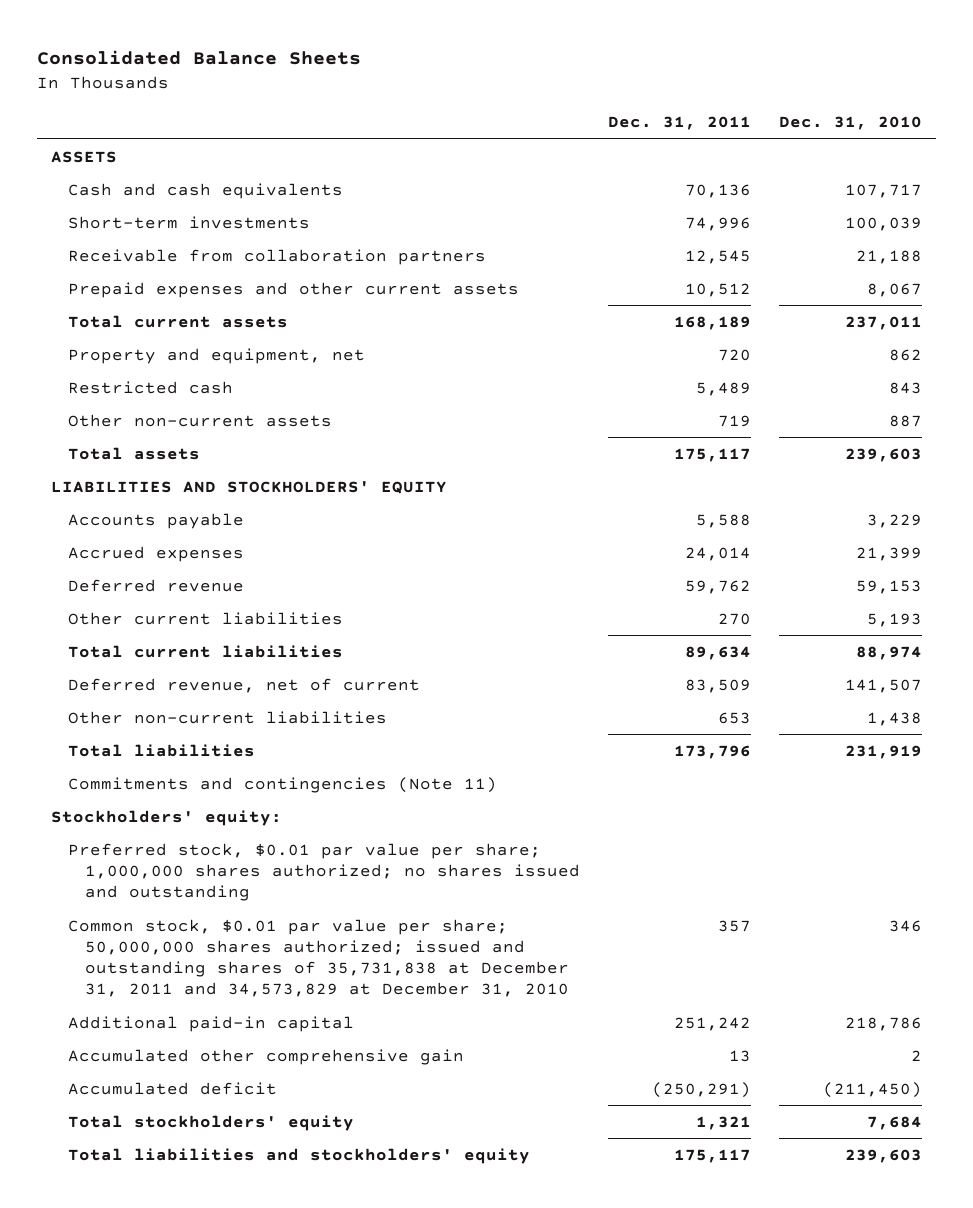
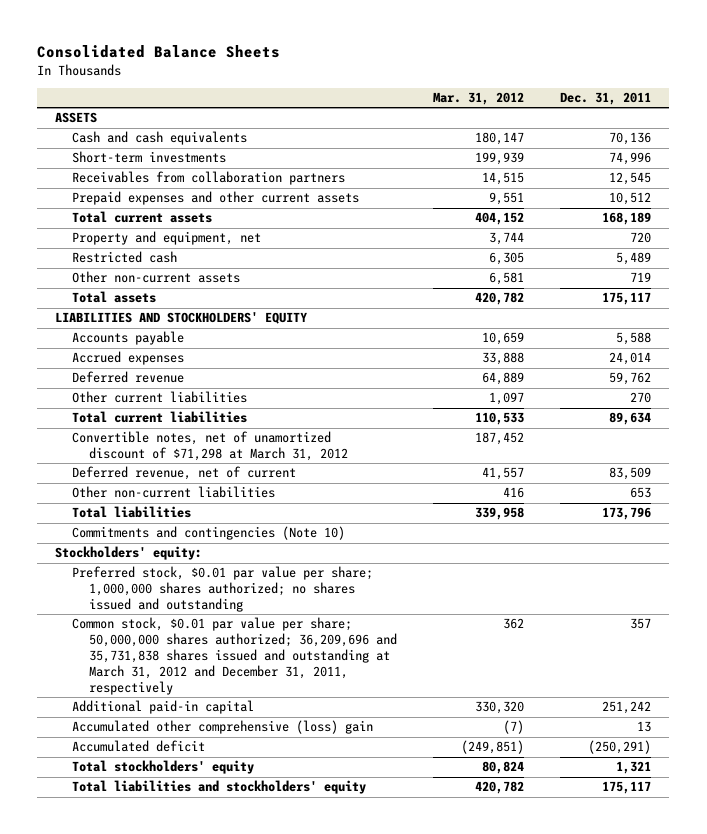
[779,116,923,131] Dec. 31, 2010 -> none
none -> [433,91,525,105] Mar. 31, 2012
[67,248,486,265] Receivable from collaboration partners -> [71,171,345,186] Receivables from collaboration partners
none -> [71,431,348,462] Convertible notes, net of unamortized discount of $71,298 at March 31, 2012
[67,776,497,793] Commitments and contingencies (Note 11) -> [71,526,345,541] Commitments and contingencies (Note 10)
[67,918,569,998] Common stock, $0.01 par value per share; 50,000,000 shares authorized; issued and outstanding shares of 35,731,838 at December 31, 2011 and 34,573,829 at December 31, 2010 -> [71,617,397,695] Common stock, $0.01 par value per share; 50,000,000 shares authorized; 36,209,696 and 35,731,838 shares issued and outstanding at March 31, 2012 and December 31, 2011, respectively
[67,1048,464,1065] Accumulated other comprehensive gain -> [71,720,373,735] Accumulated other comprehensive (loss) gain

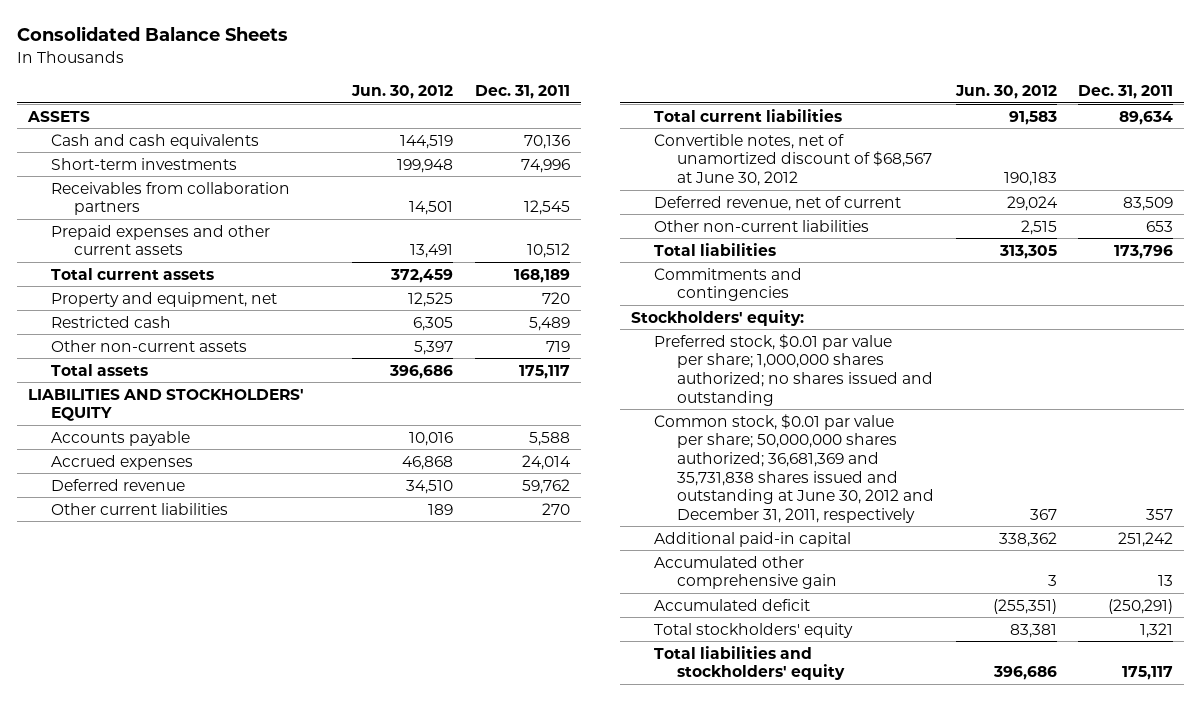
[433,91,525,105] Mar. 31, 2012 -> none
none -> [351,85,454,100] Jun. 30, 2012
[71,431,348,462] Convertible notes, net of unamortized discount of $71,298 at March 31, 2012 -> [653,133,932,186] Convertible notes, net of unamortized discount of $68,567 at June 30, 2012
[71,526,345,541] Commitments and contingencies (Note 10) -> [653,267,802,302] Commitments and contingencies
[71,617,397,695] Common stock, $0.01 par value per share; 50,000,000 shares authorized; 36,209,696 and 35,731,838 shares issued and outstanding at March 31, 2012 and December 31, 2011, respectively -> [653,413,934,523] Common stock, $0.01 par value per share; 50,000,000 shares authorized; 36,681,369 and 35,731,838 shares issued and outstanding at June 30, 2012 and December 31, 2011, respectively
[71,720,373,735] Accumulated other comprehensive (loss) gain -> [653,555,837,590] Accumulated other comprehensive gain

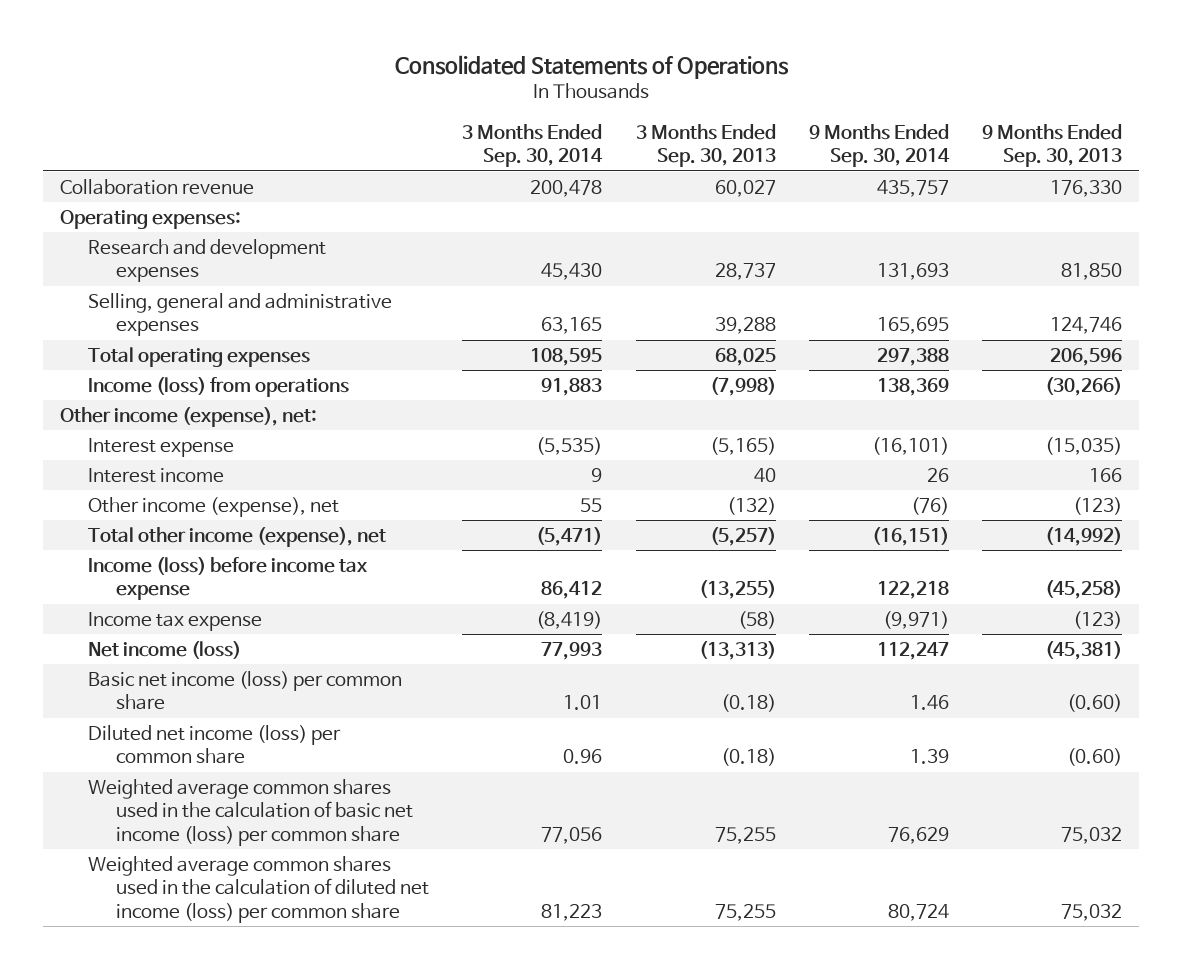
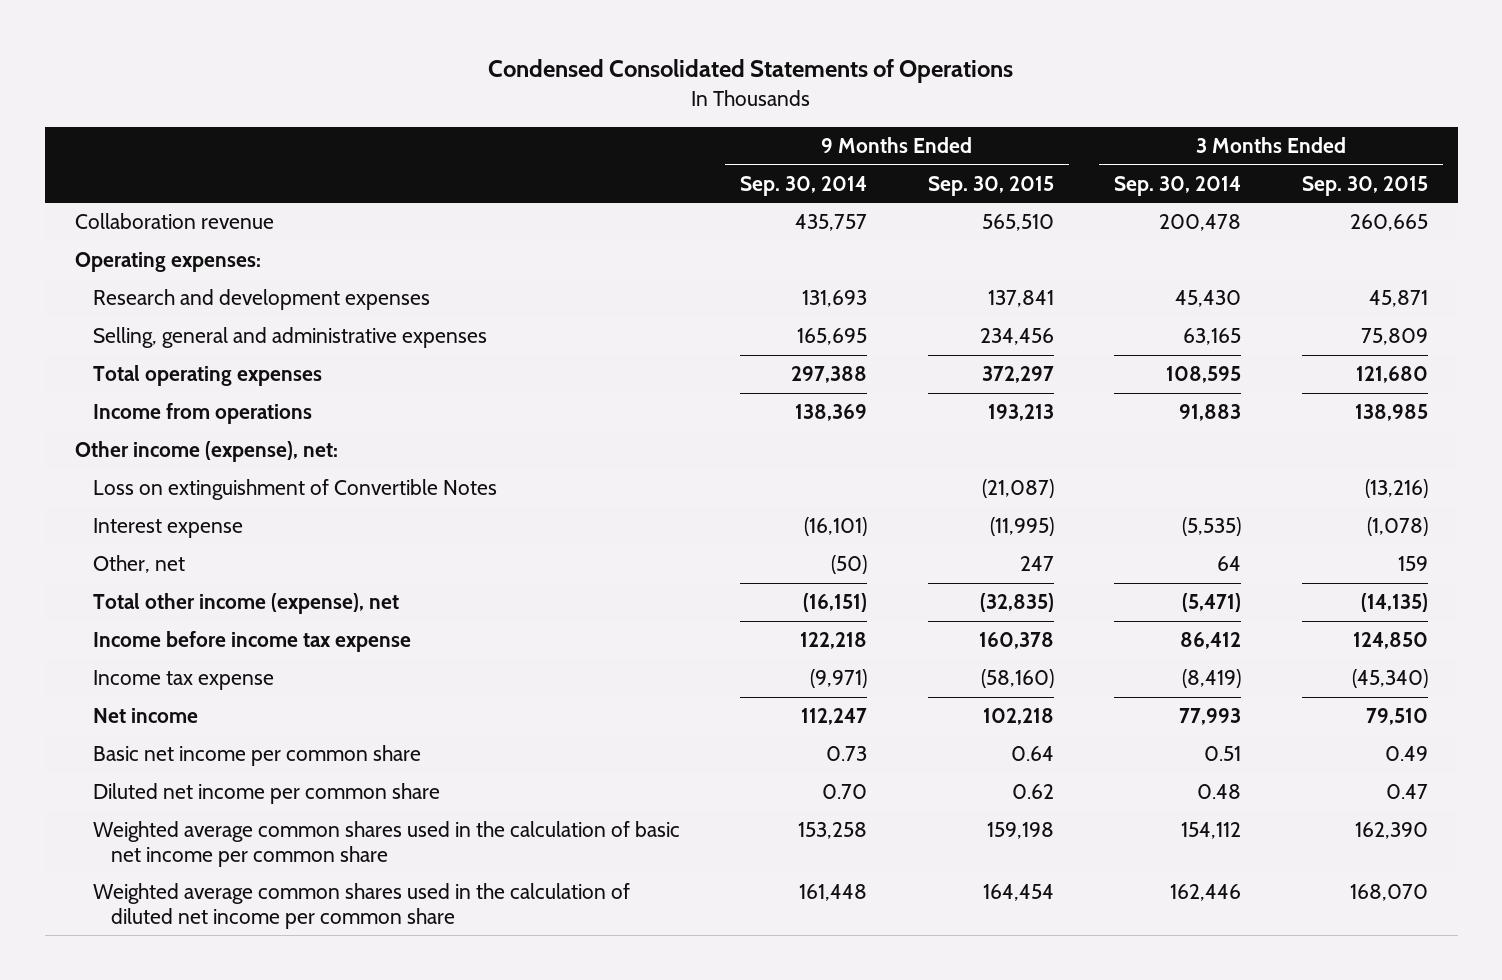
[395,54,790,79] Consolidated Statements of Operations -> [488,59,1014,84] Condensed Consolidated Statements of Operations
[635,124,776,168] 3 Months Ended Sep. 30, 2013 -> none
[982,124,1123,168] 9 Months Ended Sep. 30, 2013 -> none
none -> [927,175,1054,196] Sep. 30, 2015
none -> [1301,175,1428,196] Sep. 30, 2015
[88,377,350,398] Income (loss) from operations -> [93,403,313,425] Income from operations
none -> [93,479,498,501] Loss on extinguishment of Convertible Notes
[88,468,225,484] Interest income -> none
[88,497,340,518] Other income (expense), net -> [93,555,186,574] Other, net
[580,498,603,513] 55 -> [1217,556,1242,572] 64
[910,497,949,516] (76) -> [831,555,868,575] (50)
[88,557,368,601] Income (loss) before income tax expense -> [93,631,412,653] Income before income tax expense
[88,641,242,660] Net income (loss) -> [93,708,199,724] Net income
[88,671,403,711] Basic net income (loss) per common share -> [93,745,422,767] Basic net income per common share
[563,695,603,711] 1.01 -> [1204,746,1242,762] 0.51
[909,695,949,711] 1.46 -> [826,746,868,762] 0.73
[88,725,342,765] Diluted net income (loss) per common share -> [93,783,441,805] Diluted net income per common share
[563,749,603,765] 0.96 -> [1197,784,1242,800] 0.48
[909,749,949,765] 1.39 -> [822,784,868,800] 0.70
[88,779,414,846] Weighted average common shares used in the calculation of basic net income (loss) per common share -> [93,821,681,867] Weighted average common shares used in the calculation of basic net income per common share
[541,826,603,844] 77,056 -> [1181,822,1242,840] 154,112
[887,826,949,844] 76,629 -> [798,822,868,840] 153,258
[88,856,430,923] Weighted average common shares used in the calculation of diluted net income (loss) per common share -> [93,883,631,929] Weighted average common shares used in the calculation of diluted net income per common share
[541,903,603,921] 81,223 -> [1170,884,1242,902] 162,446
[887,903,949,921] 80,724 -> [799,884,868,902] 161,448

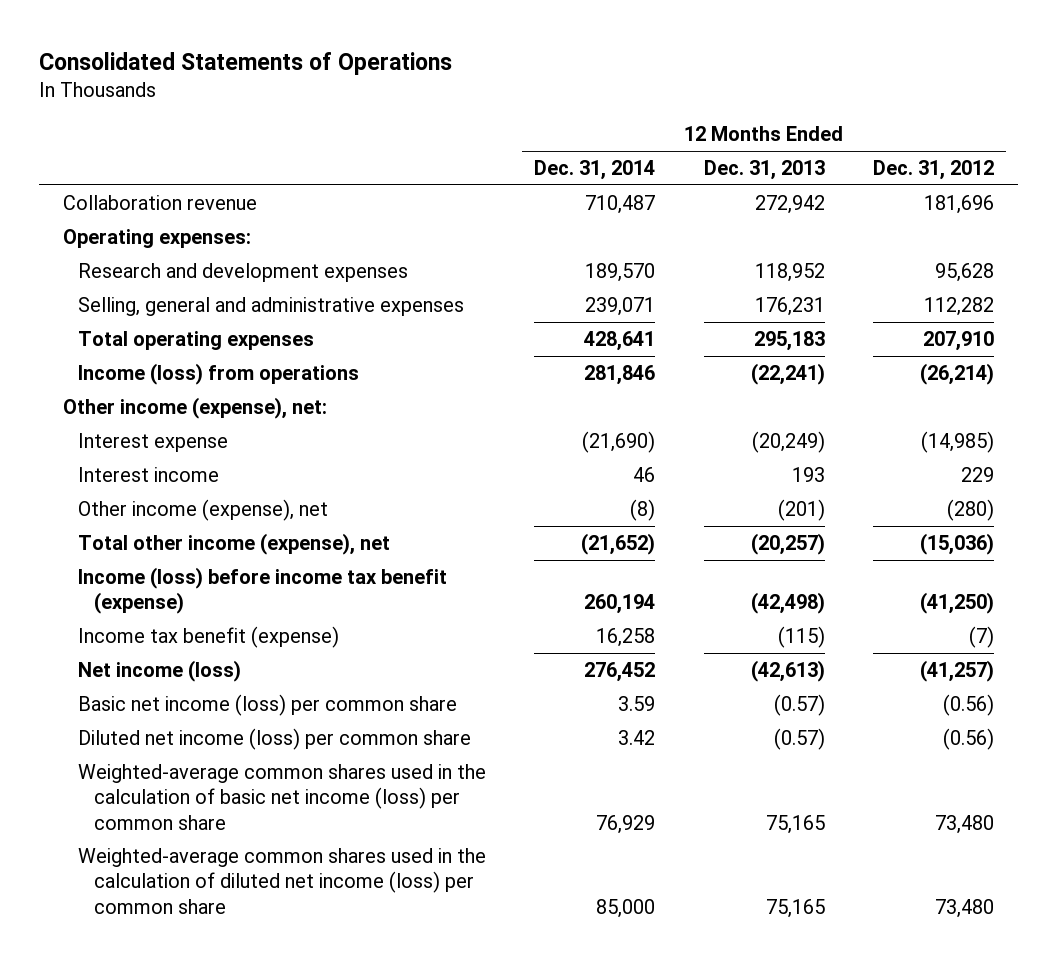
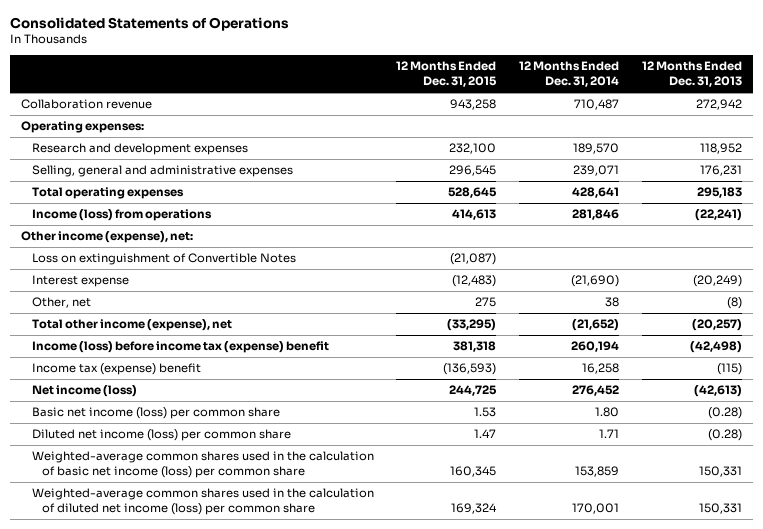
[872,160,994,181] Dec. 31, 2012 -> none
none -> [396,61,498,88] 12 Months Ended Dec. 31, 2015
none -> [31,253,296,266] Loss on extinguishment of Convertible Notes
[78,467,220,483] Interest income -> none
[78,499,329,522] Other income (expense), net -> [31,297,91,309] Other, net
[630,499,656,522] (8) -> [605,297,620,308] 38
[777,499,825,522] (201) -> [726,297,742,310] (8)
[78,567,448,615] Income (loss) before income tax benefit (expense) -> [31,341,329,354] Income (loss) before income tax (expense) benefit
[78,626,340,649] Income tax benefit (expense) -> [31,363,201,376] Income tax (expense) benefit
[618,696,656,712] 3.59 -> [595,407,620,418] 1.80
[773,694,825,717] (0.57) -> [707,407,742,420] (0.28)
[618,730,656,746] 3.42 -> [599,429,620,439] 1.71
[773,728,825,751] (0.57) -> [707,429,742,442] (0.28)
[596,814,656,834] 76,929 -> [575,466,620,478] 153,859
[765,814,825,834] 75,165 -> [698,466,742,478] 150,331
[596,898,656,918] 85,000 -> [572,503,620,515] 170,001
[765,898,825,918] 75,165 -> [698,503,742,515] 150,331

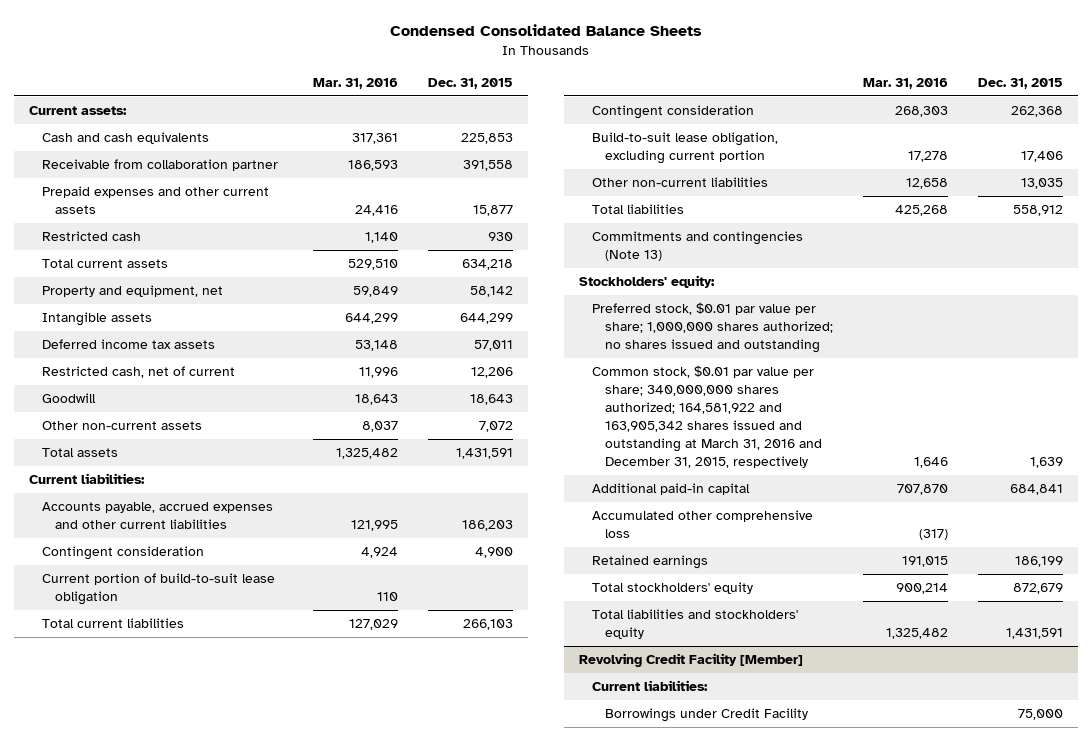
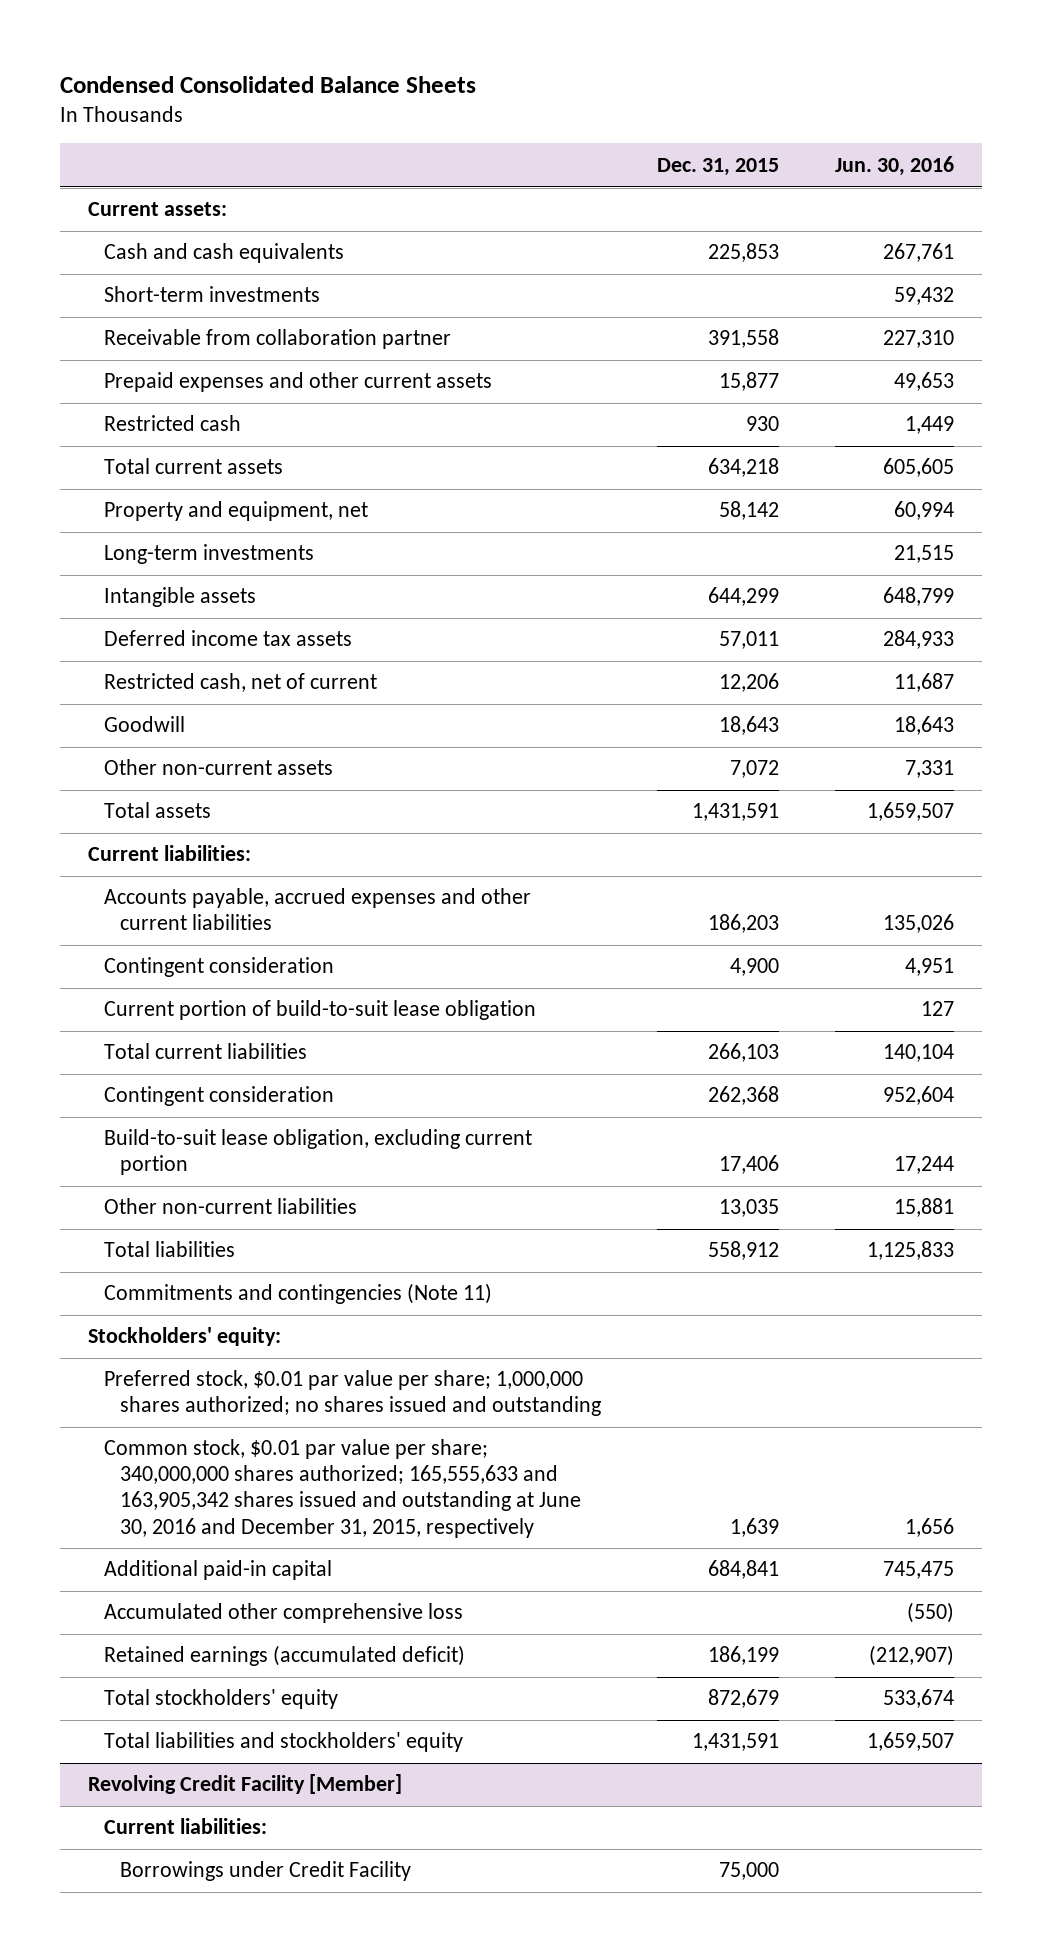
[313,78,399,90] Mar. 31, 2016 -> none
none -> [835,155,955,176] Jun. 30, 2016
none -> [104,286,321,303] Short-term investments
none -> [104,544,315,565] Long-term investments
[591,231,803,262] Commitments and contingencies (Note 13) -> [104,1283,493,1305] Commitments and contingencies (Note 11)
[591,365,822,469] Common stock, $0.01 par value per share; 340,000,000 shares authorized; 164,581,922 and 163,905,342 shares issued and outstanding at March 31, 2016 and December 31, 2015, respectively -> [104,1439,581,1538] Common stock, $0.01 par value per share; 340,000,000 shares authorized; 165,555,633 and 163,905,342 shares issued and outstanding at June 30, 2016 and December 31, 2015, respectively
[591,555,708,570] Retained earnings -> [104,1645,466,1667] Retained earnings (accumulated deficit)

